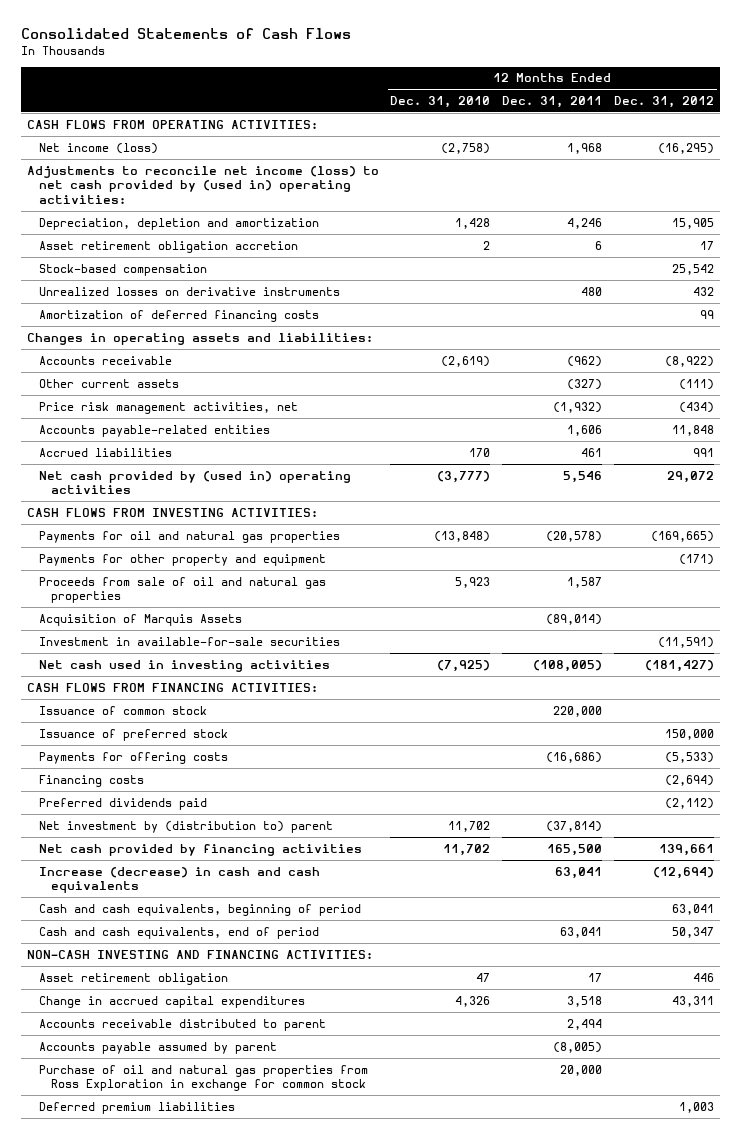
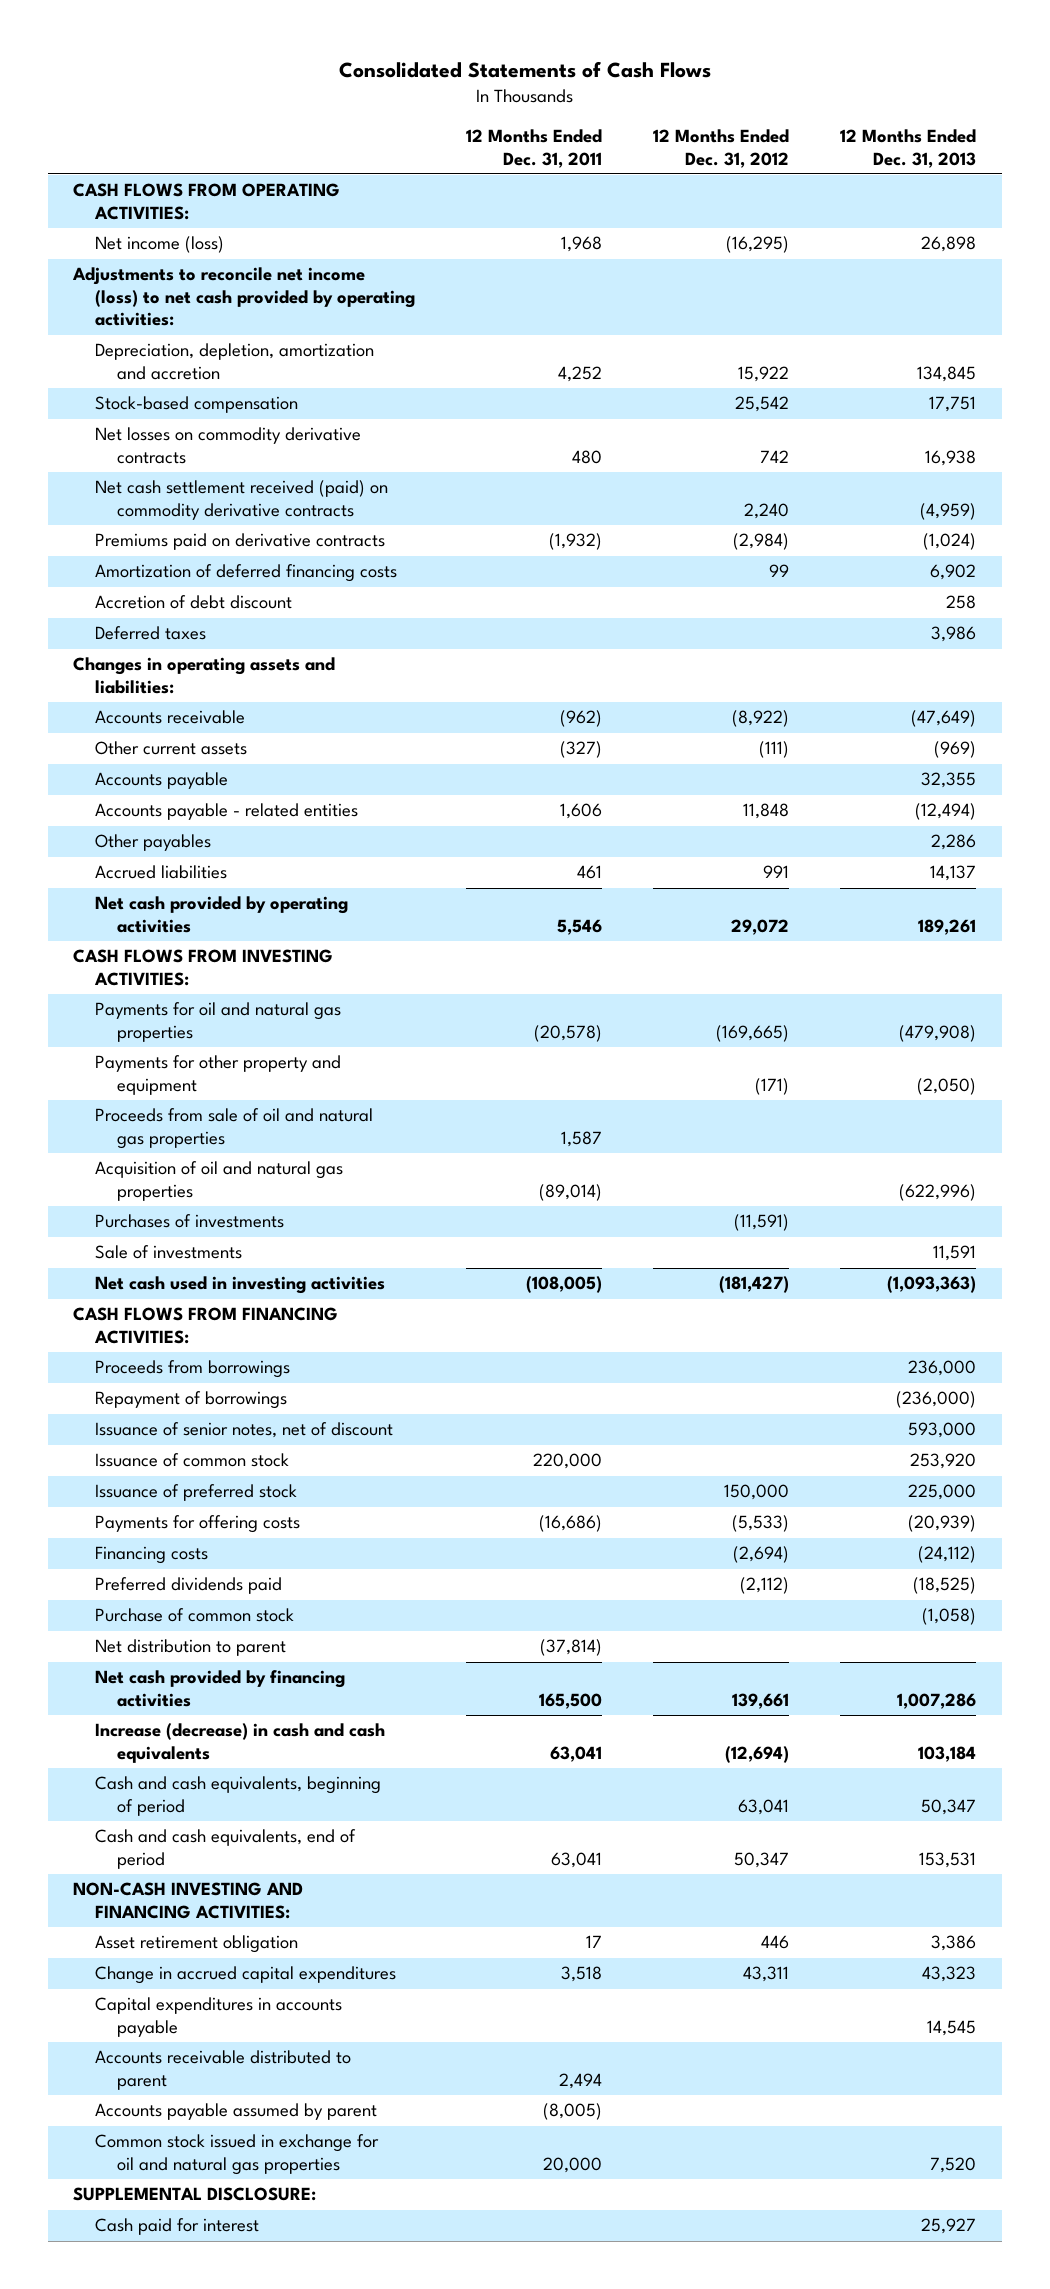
[390,95,491,108] Dec. 31, 2010 -> none
none -> [840,128,977,168] 12 Months Ended Dec. 31, 2013
[38,240,298,253] Asset retirement obligation accretion -> none
[26,165,379,204] Adjustments to reconcile net income (loss) to net cash provided by (used in) operating activities: -> [72,267,416,327] Adjustments to reconcile net income (loss) to net cash provided by operating activities:
[38,217,319,230] Depreciation, depletion and amortization -> [95,343,375,380] Depreciation, depletion, amortization and accretion
[567,217,603,229] 4,246 -> [558,365,603,382] 4,252
[671,217,714,229] 15,905 -> [738,365,790,382] 15,922
[38,286,340,296] Unrealized losses on derivative instruments -> none
none -> [95,427,362,464] Net losses on commodity derivative contracts
none -> [95,480,389,520] Net cash settlement received (paid) on commodity derivative contracts
none -> [95,533,386,551] Premiums paid on derivative contracts
none -> [95,595,293,610] Accretion of debt discount
none -> [95,626,207,641] Deferred taxes
[38,401,298,414] Price risk management activities, net -> none
none -> [95,772,229,790] Accounts payable
[38,424,270,437] Accounts payable-related entities -> [95,803,359,821] Accounts payable - related entities
none -> [95,834,212,852] Other payables
[38,470,351,495] Net cash provided by (used in) operating activities -> [95,896,349,933] Net cash provided by operating activities
[38,613,242,626] Acquisition of Marquis Assets -> [95,1161,344,1201] Acquisition of oil and natural gas properties
[38,636,340,646] Investment in available-for-sale securities -> [95,1214,285,1229] Purchases of investments
none -> [95,1245,243,1260] Sale of investments
none -> [95,1360,291,1379] Proceeds from borrowings
none -> [95,1391,288,1410] Repayment of borrowings
none -> [95,1422,394,1439] Issuance of senior notes, net of discount
none -> [95,1608,295,1623] Purchase of common stock
[38,820,333,833] Net investment by (distribution to) parent -> [95,1639,287,1657] Net distribution to parent
none -> [95,1997,343,2037] Capital expenditures in accounts payable
[38,1101,235,1114] Deferred premium liabilities -> none
[38,1064,368,1092] Purchase of oil and natural gas properties from Ross Exploration in exchange for common stock -> [95,2134,380,2175] Common stock issued in exchange for oil and natural gas properties
none -> [73,2187,317,2202] SUPPLEMENTAL DISCLOSURE:
none -> [95,2218,260,2236] Cash paid for interest

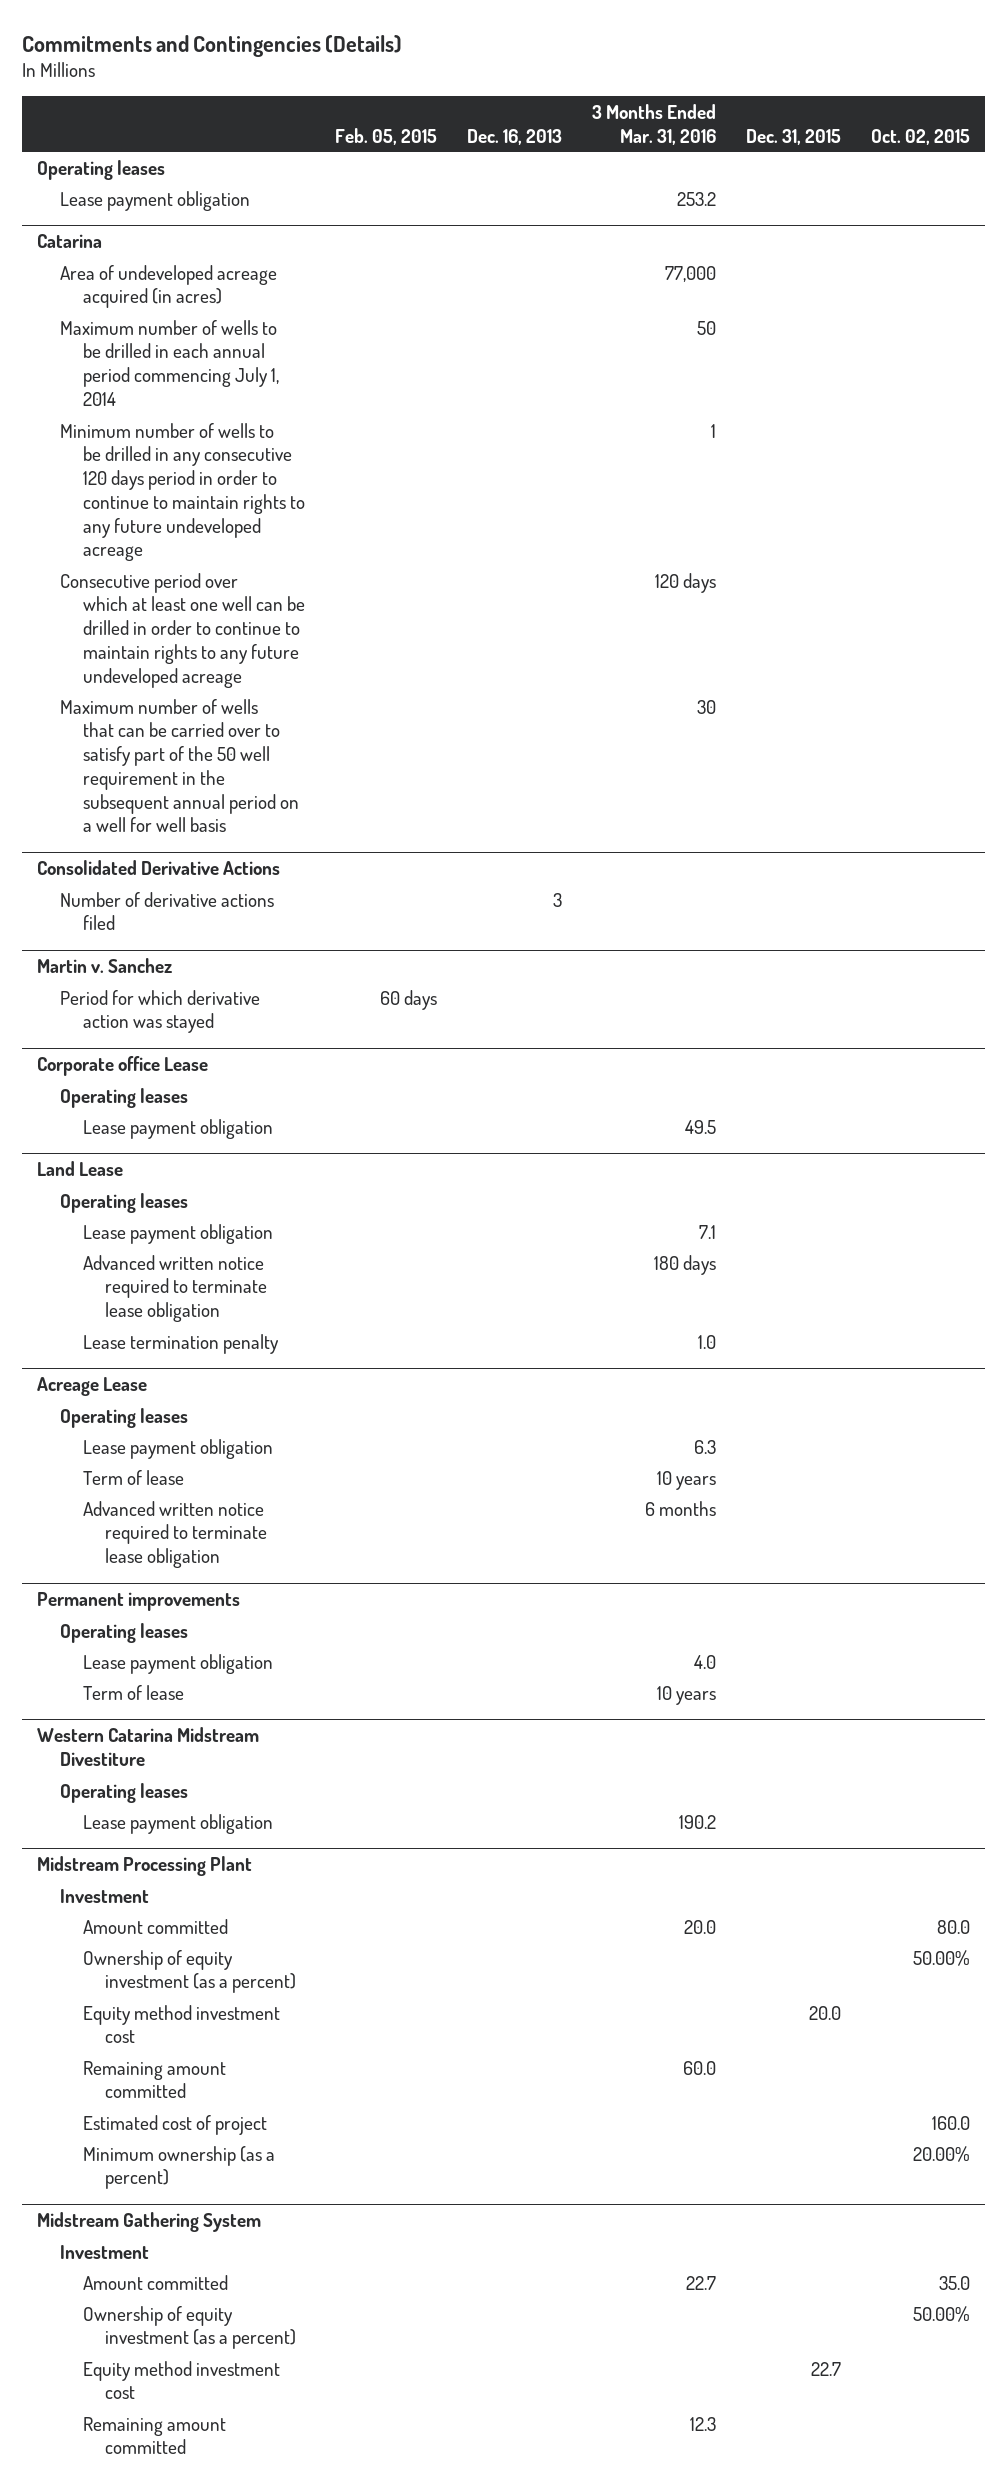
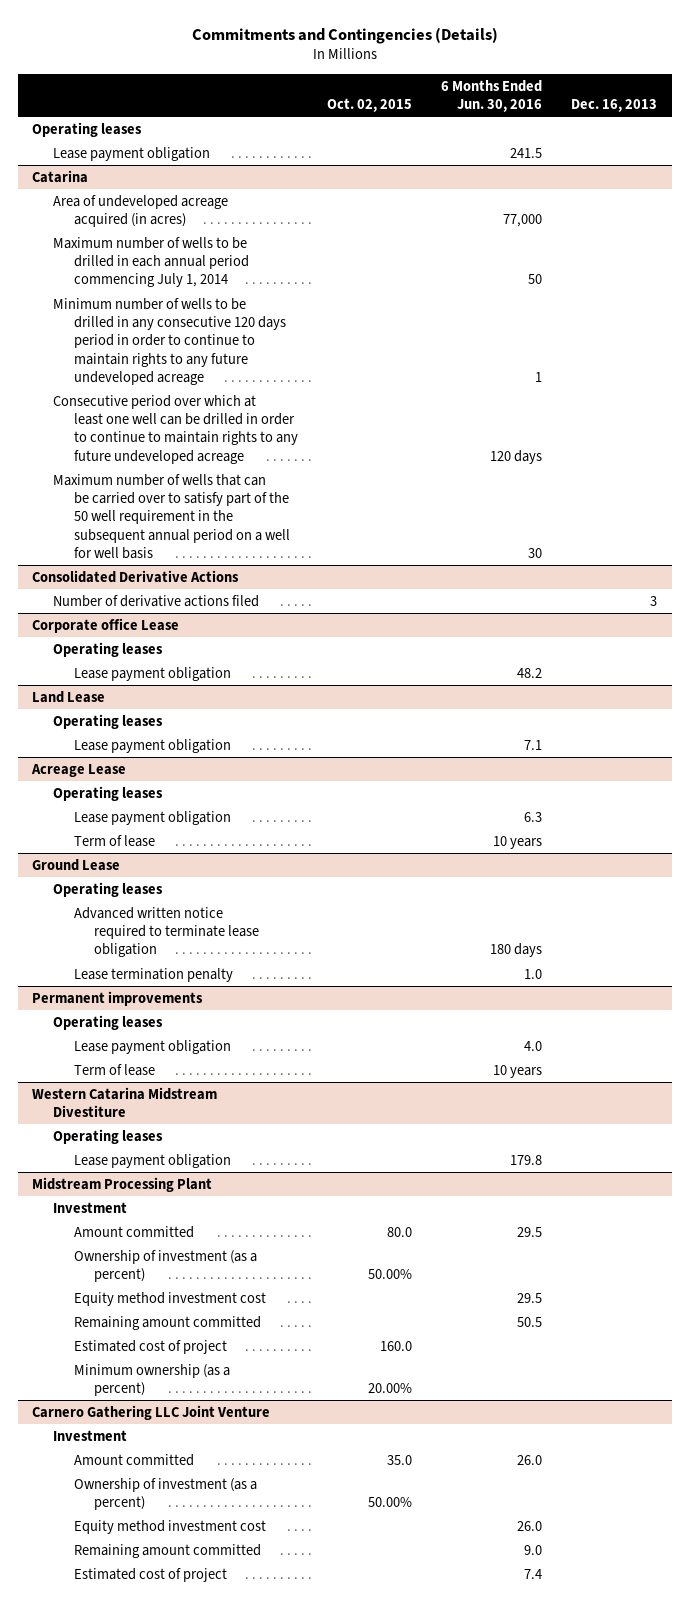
[334,127,437,145] Feb. 05, 2015 -> none
[591,103,716,145] 3 Months Ended Mar. 31, 2016 -> none
[745,128,841,145] Dec. 31, 2015 -> none
none -> [440,79,542,112] 6 Months Ended Jun. 30, 2016
[37,958,173,974] Martin v. Sanchez -> none
[60,989,261,1034] Period for which derivative action was stayed -> none
[82,1254,268,1323] Advanced written notice required to terminate lease obligation -> none
[82,1333,279,1354] Lease termination penalty -> none
[82,1500,268,1569] Advanced written notice required to terminate lease obligation -> none
none -> [32,858,121,871] Ground Lease
none -> [53,881,164,897] Operating leases
none -> [73,906,260,958] Advanced written notice required to terminate lease obligation
none -> [73,967,233,982] Lease termination penalty
[82,1949,297,1994] Ownership of equity investment (as a percent) -> [73,1249,257,1283] Ownership of investment (as a percent)
[37,2212,262,2233] Midstream Gathering System -> [32,1404,271,1420] Carnero Gathering LLC Joint Venture
[82,2305,297,2350] Ownership of equity investment (as a percent) -> [73,1477,257,1511] Ownership of investment (as a percent)
none -> [73,1567,227,1582] Estimated cost of project

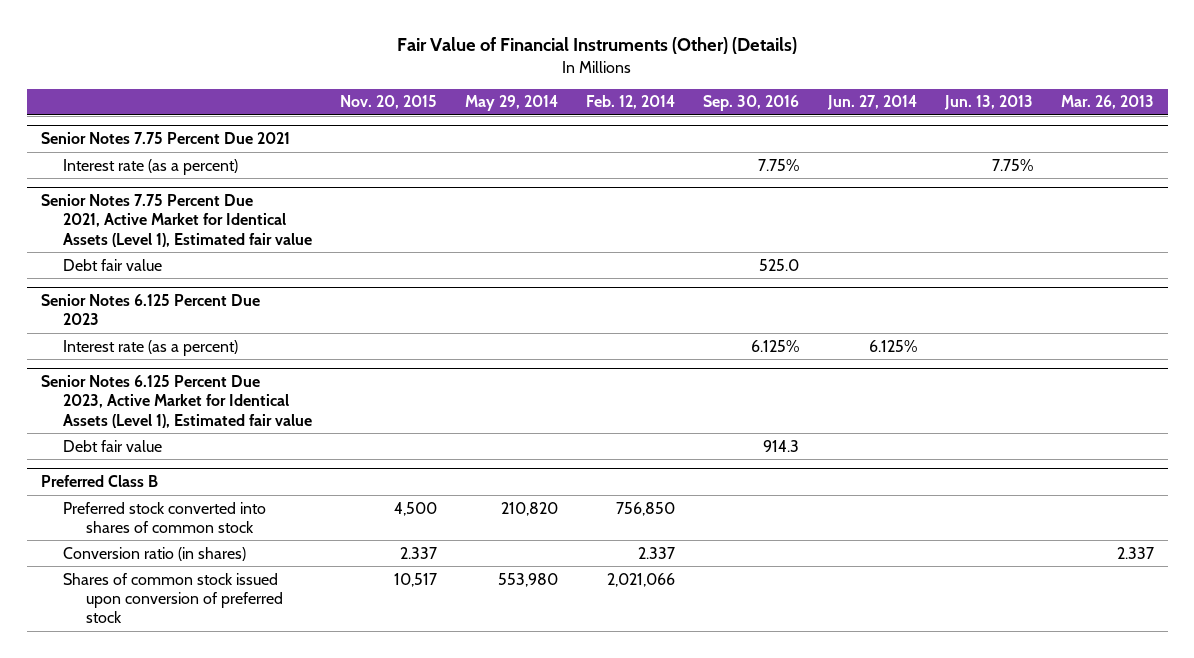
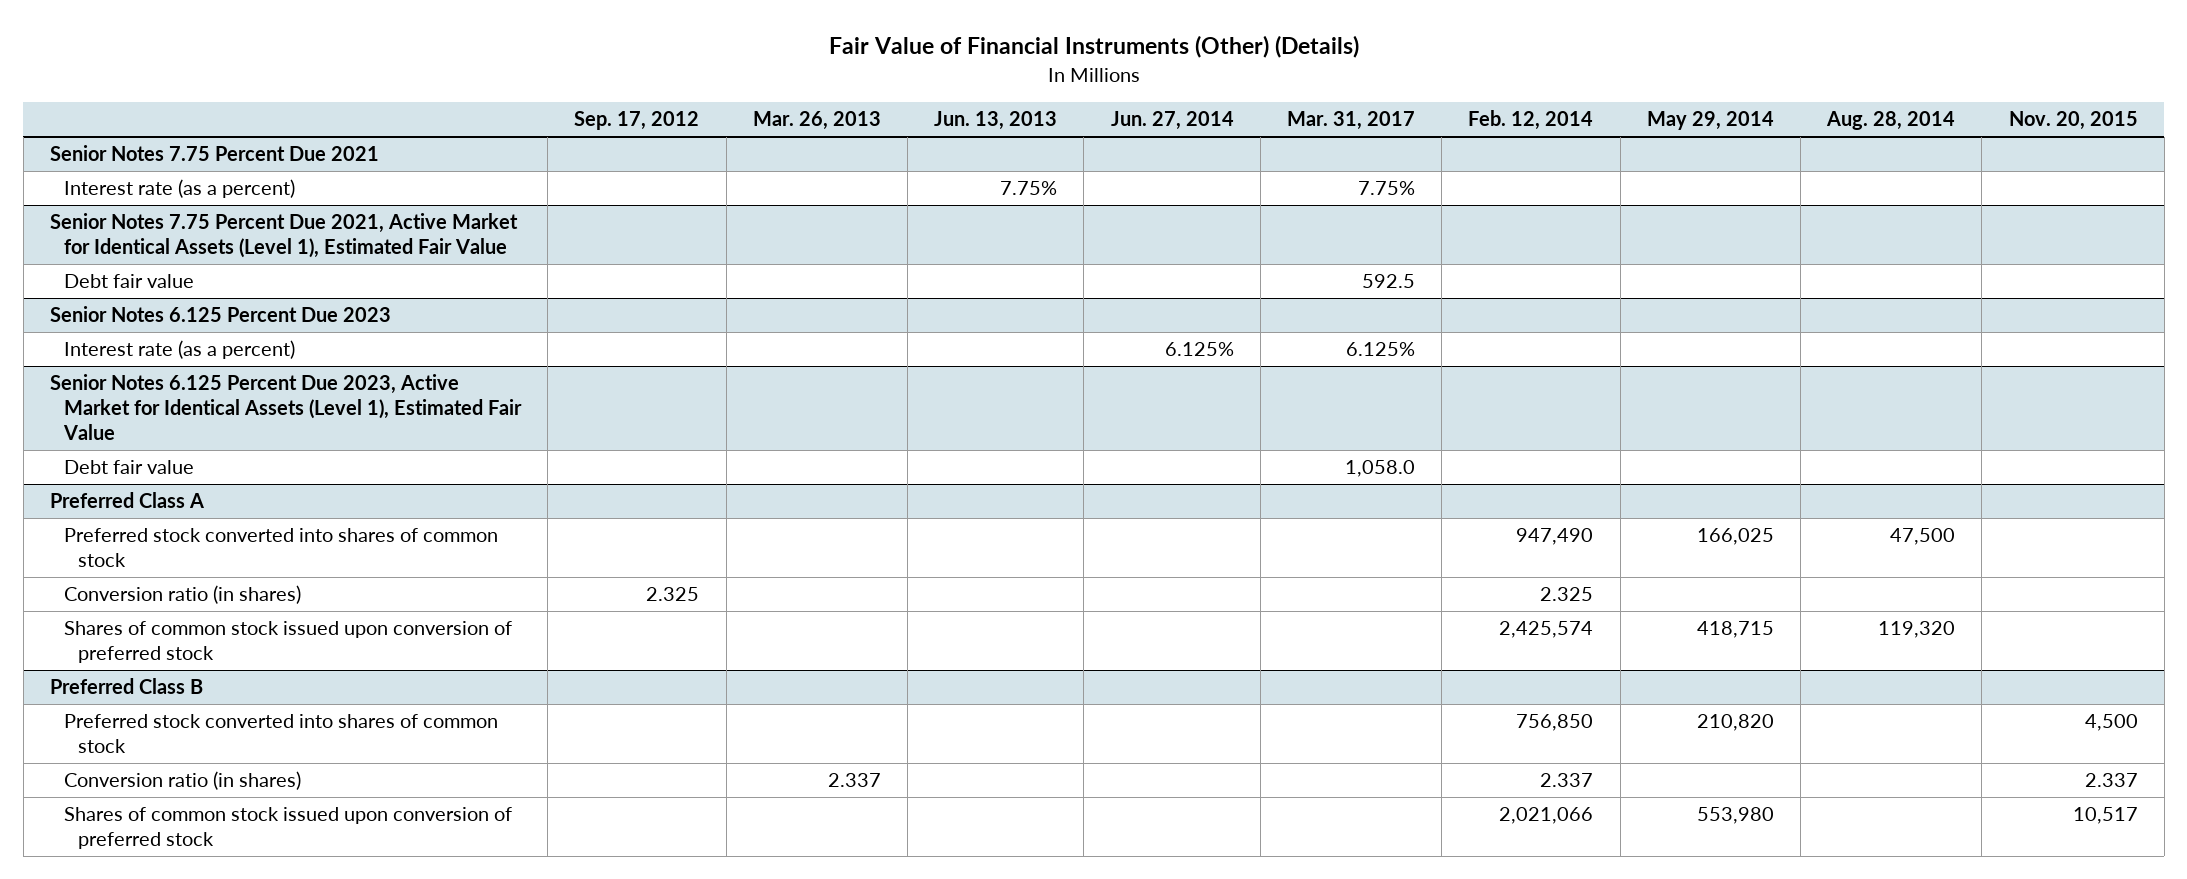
[703,95,800,112] Sep. 30, 2016 -> none
none -> [574,111,700,131] Sep. 17, 2012
none -> [1286,111,1415,131] Mar. 31, 2017
none -> [1826,111,1956,131] Aug. 28, 2014
[40,194,313,247] Senior Notes 7.75 Percent Due 2021, Active Market for Identical Assets (Level 1), Estimated fair value -> [49,213,518,259] Senior Notes 7.75 Percent Due 2021, Active Market for Identical Assets (Level 1), Estimated Fair Value
[40,375,313,428] Senior Notes 6.125 Percent Due 2023, Active Market for Identical Assets (Level 1), Estimated fair value -> [49,374,523,441] Senior Notes 6.125 Percent Due 2023, Active Market for Identical Assets (Level 1), Estimated Fair Value
none -> [49,492,204,509] Preferred Class A
none -> [64,528,499,568] Preferred stock converted into shares of common stock
none -> [64,585,302,605] Conversion ratio (in shares)
none -> [64,621,513,664] Shares of common stock issued upon conversion of preferred stock

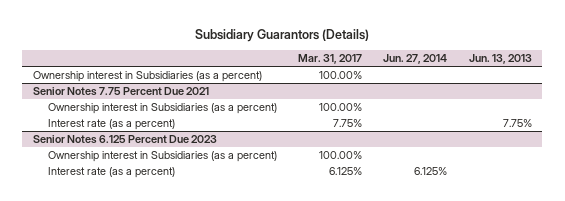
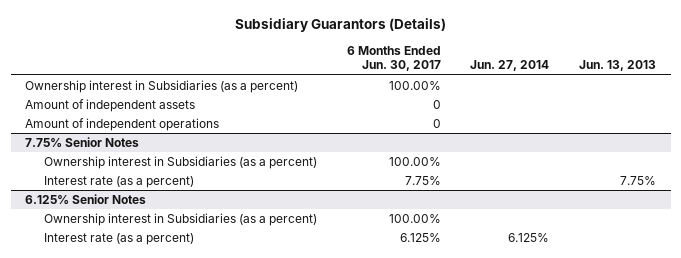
[298,54,363,65] Mar. 31, 2017 -> none
none -> [346,46,441,72] 6 Months Ended Jun. 30, 2017
none -> [25,99,196,113] Amount of independent assets
none -> [25,118,220,132] Amount of independent operations
[32,86,209,96] Senior Notes 7.75 Percent Due 2021 -> [25,137,140,149] 7.75% Senior Notes
[32,134,217,144] Senior Notes 6.125 Percent Due 2023 -> [25,194,147,206] 6.125% Senior Notes

